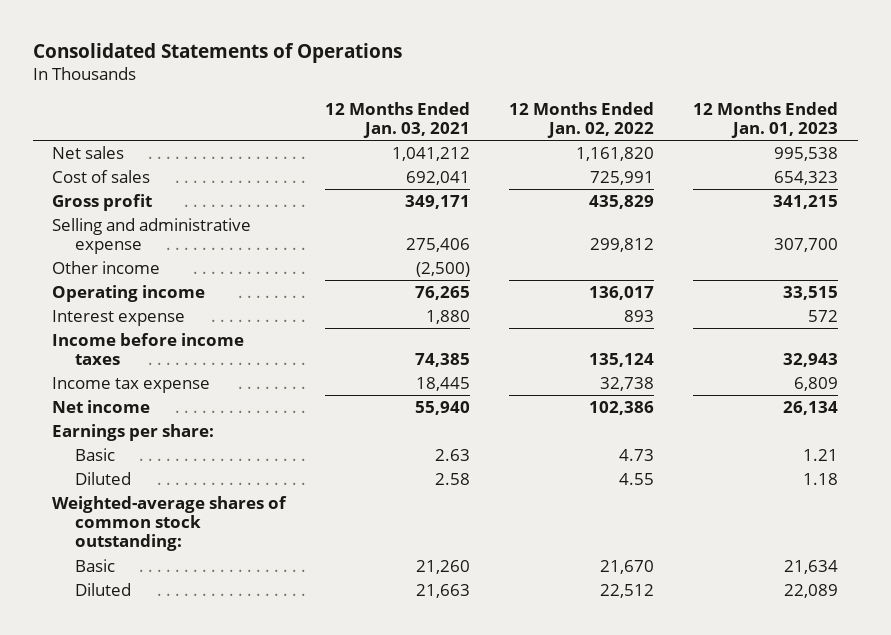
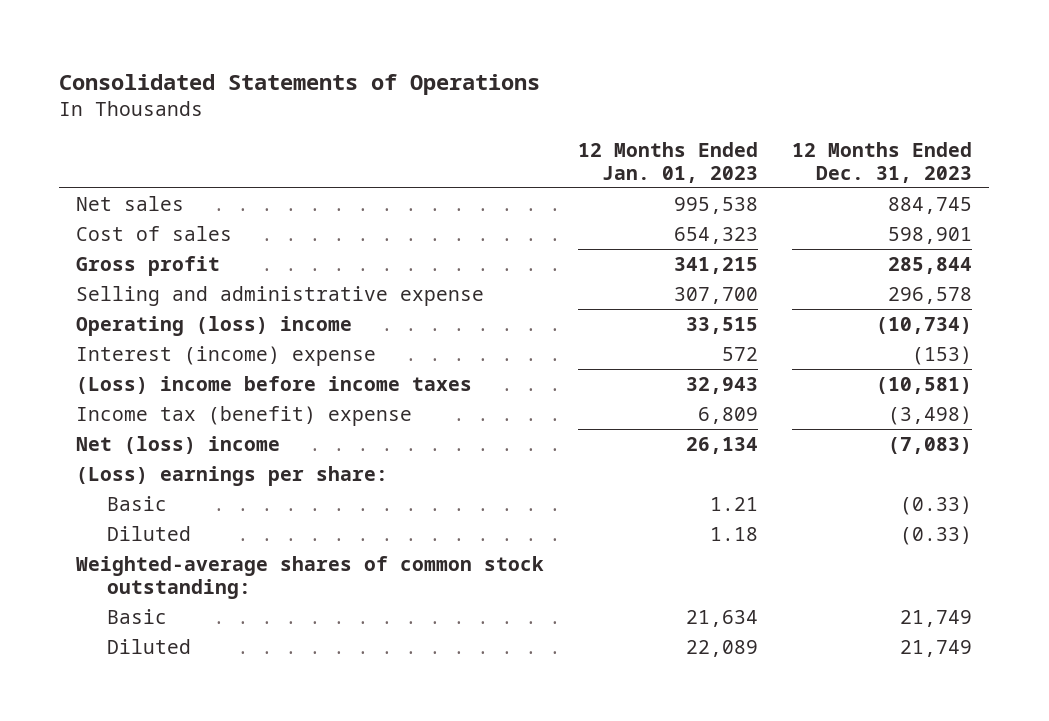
[325,101,471,138] 12 Months Ended Jan. 03, 2021 -> none
[509,101,655,138] 12 Months Ended Jan. 02, 2022 -> none
none -> [792,142,973,183] 12 Months Ended Dec. 31, 2023
[52,260,161,274] Other income -> none
[52,284,206,302] Operating income -> [76,316,353,337] Operating (loss) income
[52,309,186,326] Interest expense -> [76,346,377,367] Interest (income) expense
[52,332,245,366] Income before income taxes -> [76,376,473,395] (Loss) income before income taxes
[52,376,211,393] Income tax expense -> [76,406,413,427] Income tax (benefit) expense
[52,399,151,413] Net income -> [76,436,281,455] Net (loss) income
[52,423,215,441] Earnings per share: -> [76,466,389,487] (Loss) earnings per share:

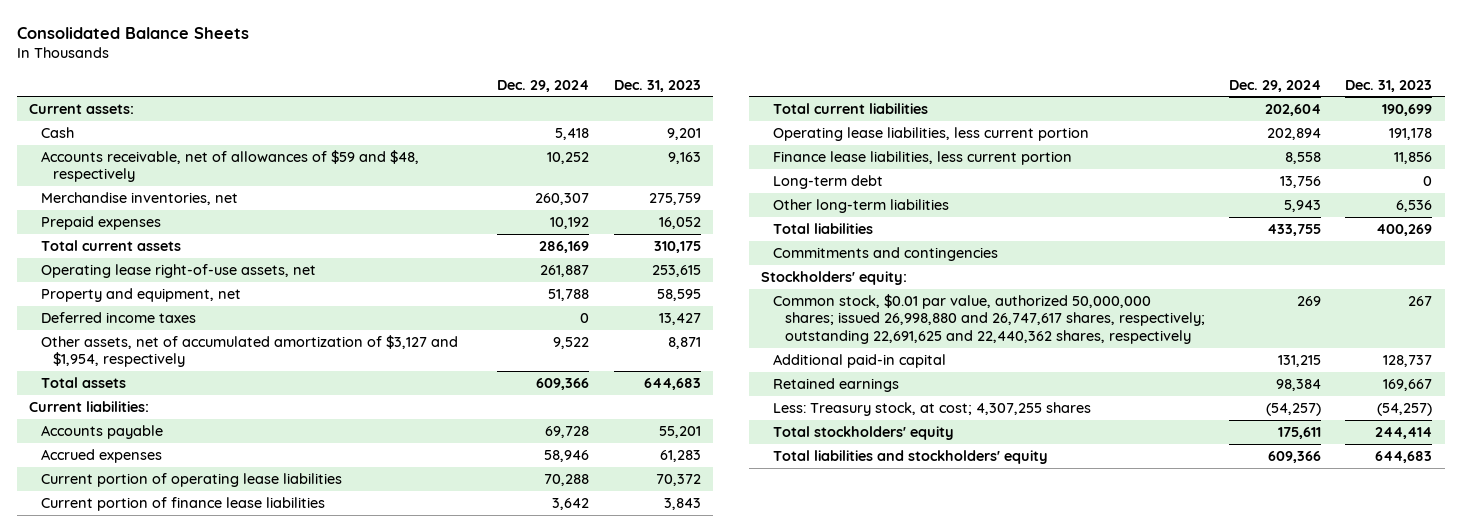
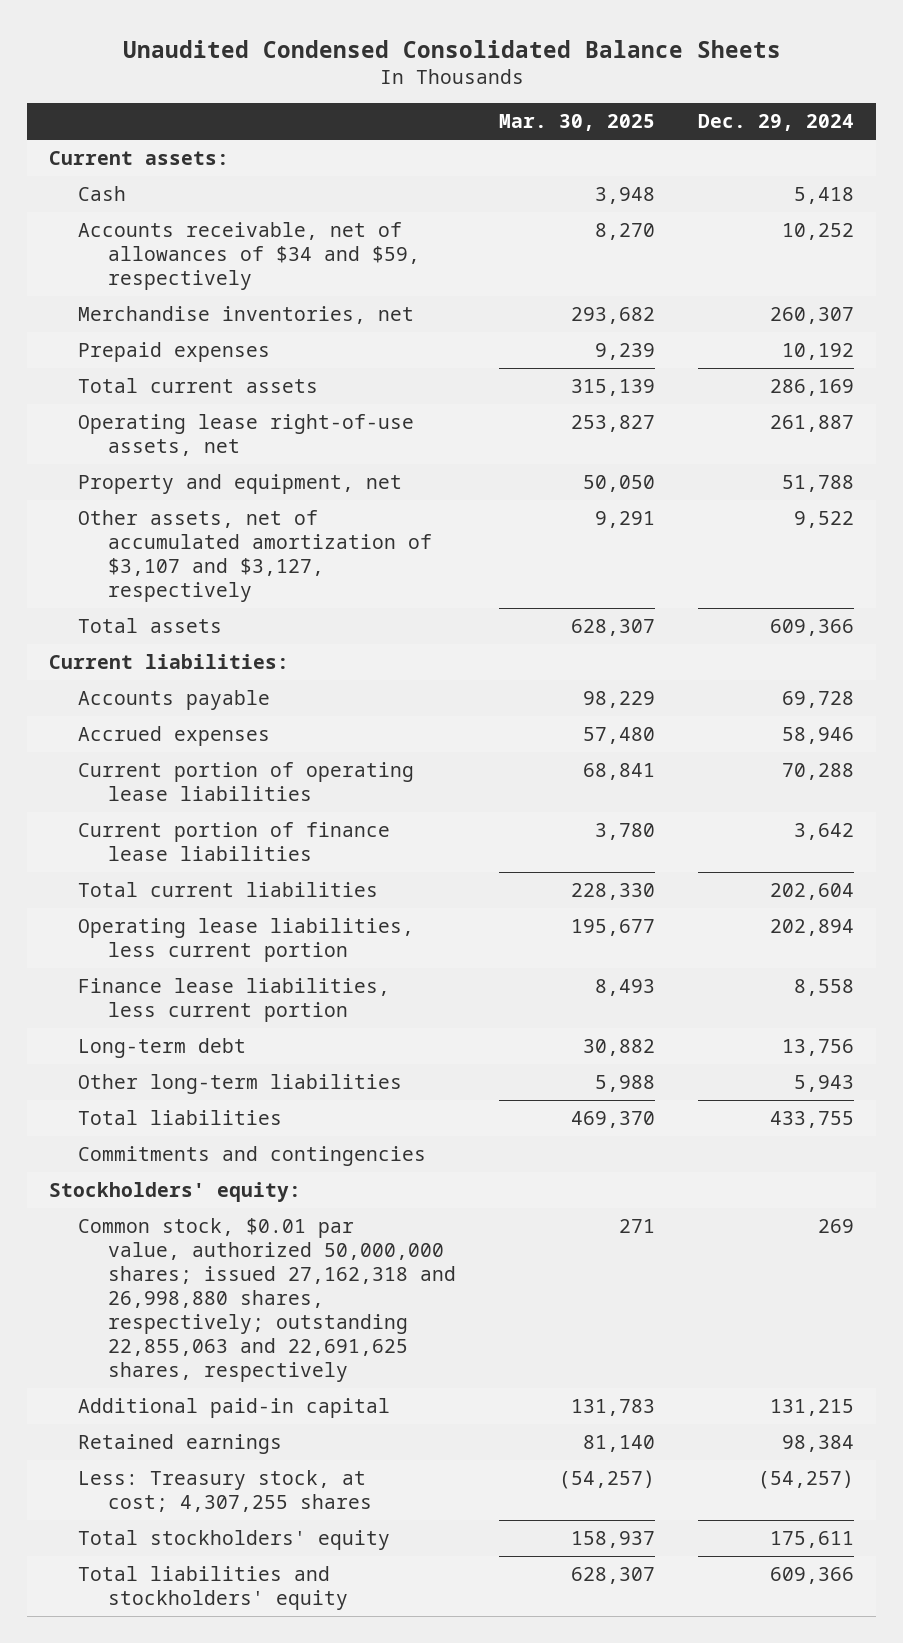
[16,27,249,40] Consolidated Balance Sheets -> [122,39,781,58] Unaudited Condensed Consolidated Balance Sheets
[613,79,701,92] Dec. 31, 2023 -> none
none -> [499,114,656,132] Mar. 30, 2025
[40,149,419,183] Accounts receivable, net of allowances of $59 and $48, respectively -> [78,222,420,291] Accounts receivable, net of allowances of $34 and $59, respectively
[40,311,196,323] Deferred income taxes -> none
[40,334,458,368] Other assets, net of accumulated amortization of $3,127 and $1,954, respectively -> [78,510,432,603] Other assets, net of accumulated amortization of $3,107 and $3,127, respectively
[772,293,1206,344] Common stock, $0.01 par value, authorized 50,000,000 shares; issued 26,998,880 and 26,747,617 shares, respectively; outstanding 22,691,625 and 22,440,362 shares, respectively -> [78,1218,456,1383] Common stock, $0.01 par value, authorized 50,000,000 shares; issued 27,162,318 and 26,998,880 shares, respectively; outstanding 22,855,063 and 22,691,625 shares, respectively

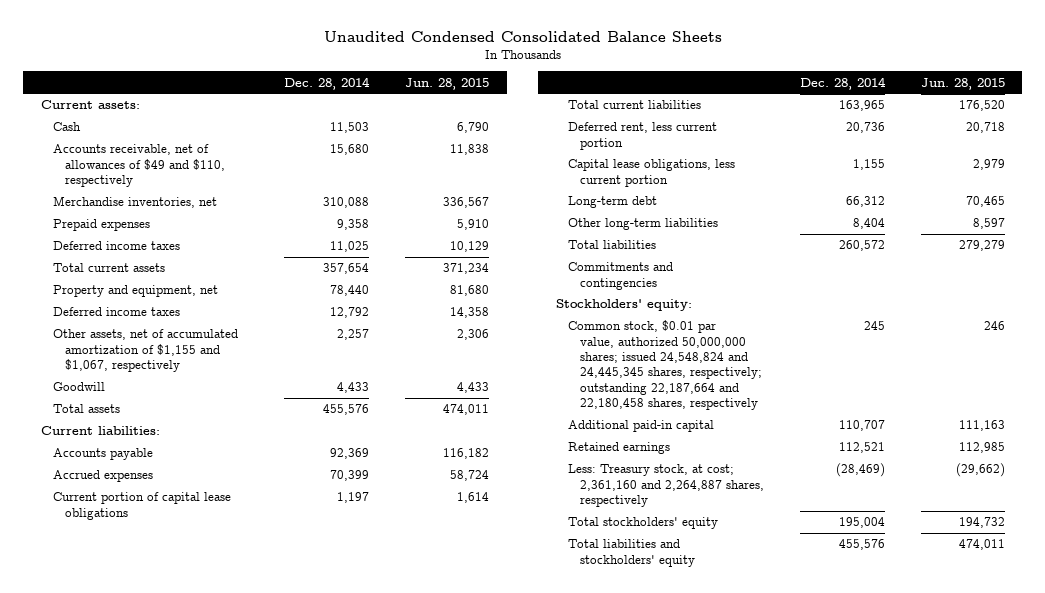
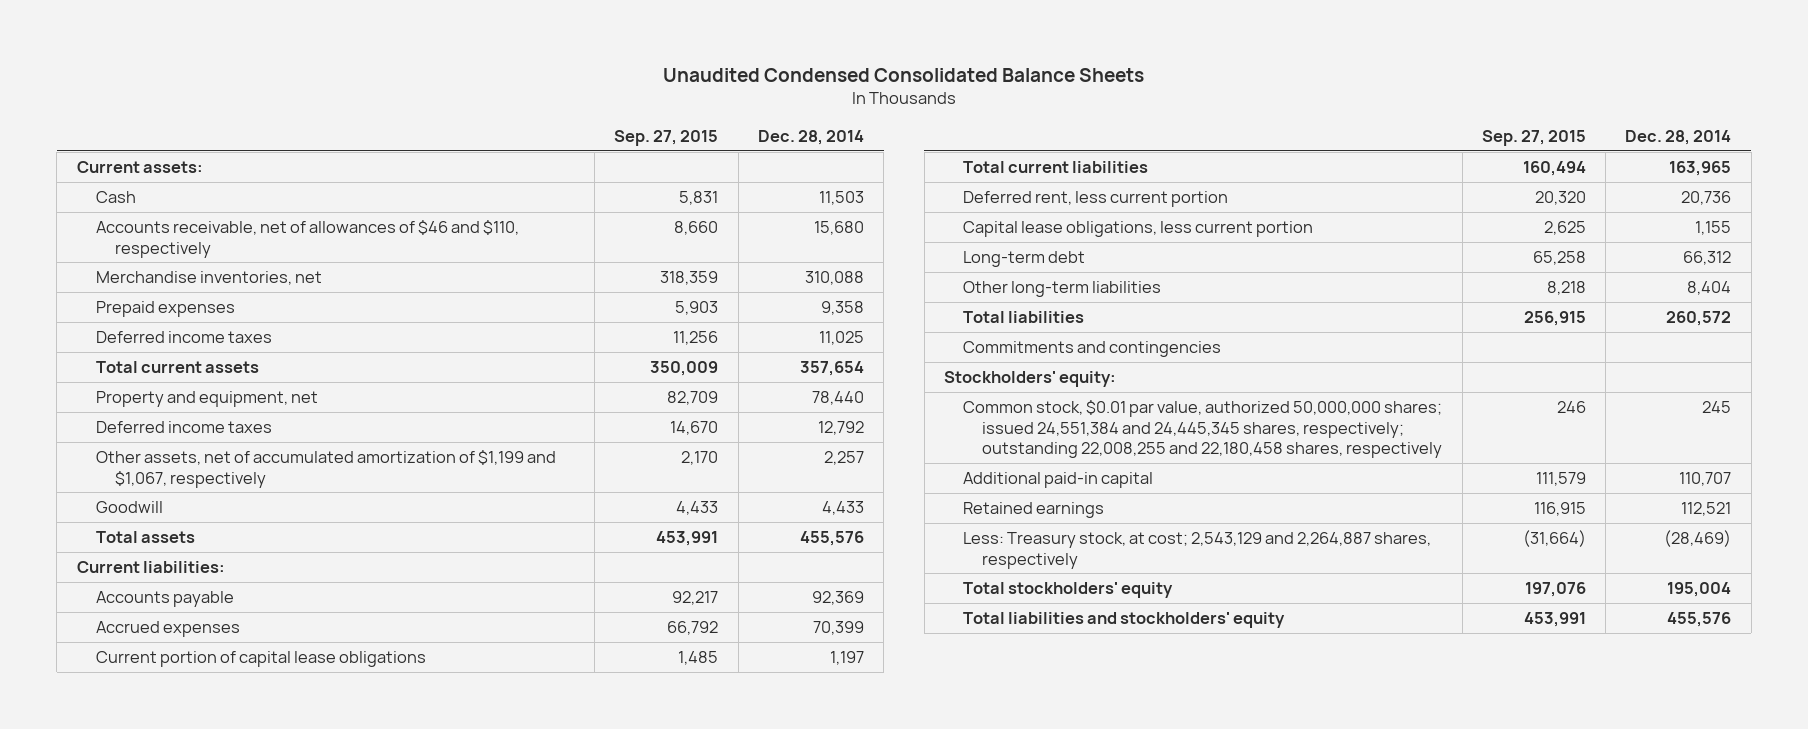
[405,77,490,90] Jun. 28, 2015 -> none
none -> [614,129,719,146] Sep. 27, 2015
[52,144,225,188] Accounts receivable, net of allowances of $49 and $110, respectively -> [95,219,519,258] Accounts receivable, net of allowances of $46 and $110, respectively
[52,329,238,373] Other assets, net of accumulated amortization of $1,155 and $1,067, respectively -> [95,449,556,488] Other assets, net of accumulated amortization of $1,199 and $1,067, respectively
[568,320,763,411] Common stock, $0.01 par value, authorized 50,000,000 shares; issued 24,548,824 and 24,445,345 shares, respectively; outstanding 22,187,664 and 22,180,458 shares, respectively -> [963,399,1443,459] Common stock, $0.01 par value, authorized 50,000,000 shares; issued 24,551,384 and 24,445,345 shares, respectively; outstanding 22,008,255 and 22,180,458 shares, respectively
[568,464,765,508] Less: Treasury stock, at cost; 2,361,160 and 2,264,887 shares, respectively -> [963,531,1432,569] Less: Treasury stock, at cost; 2,543,129 and 2,264,887 shares, respectively

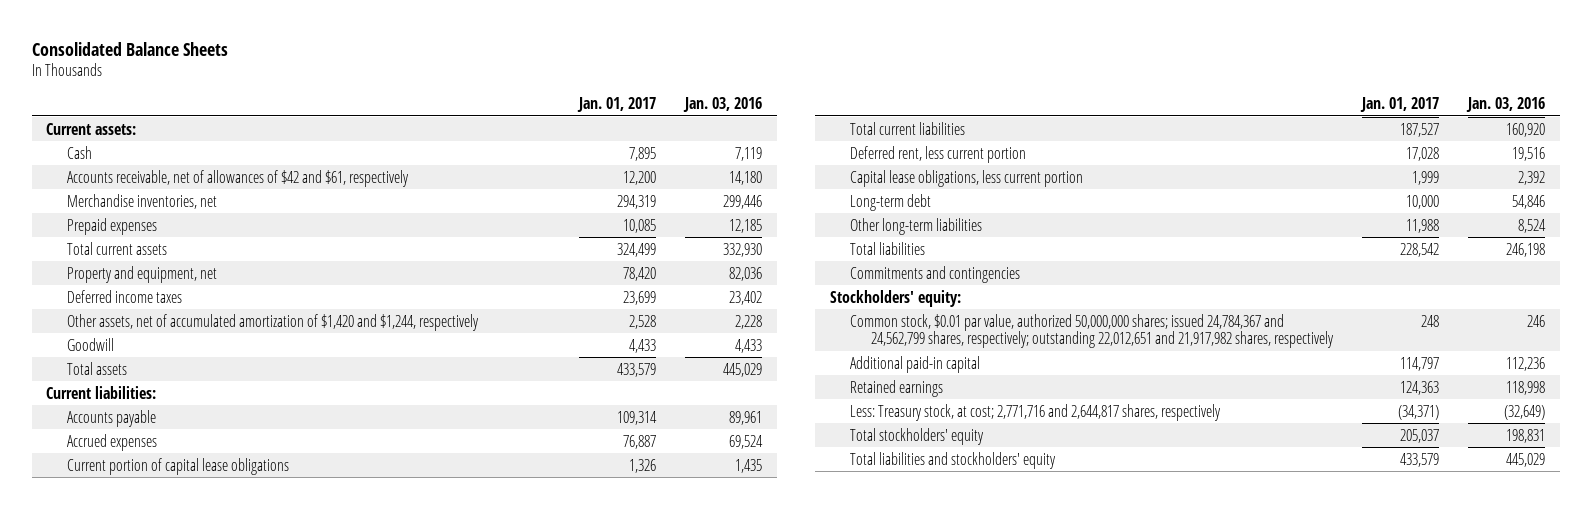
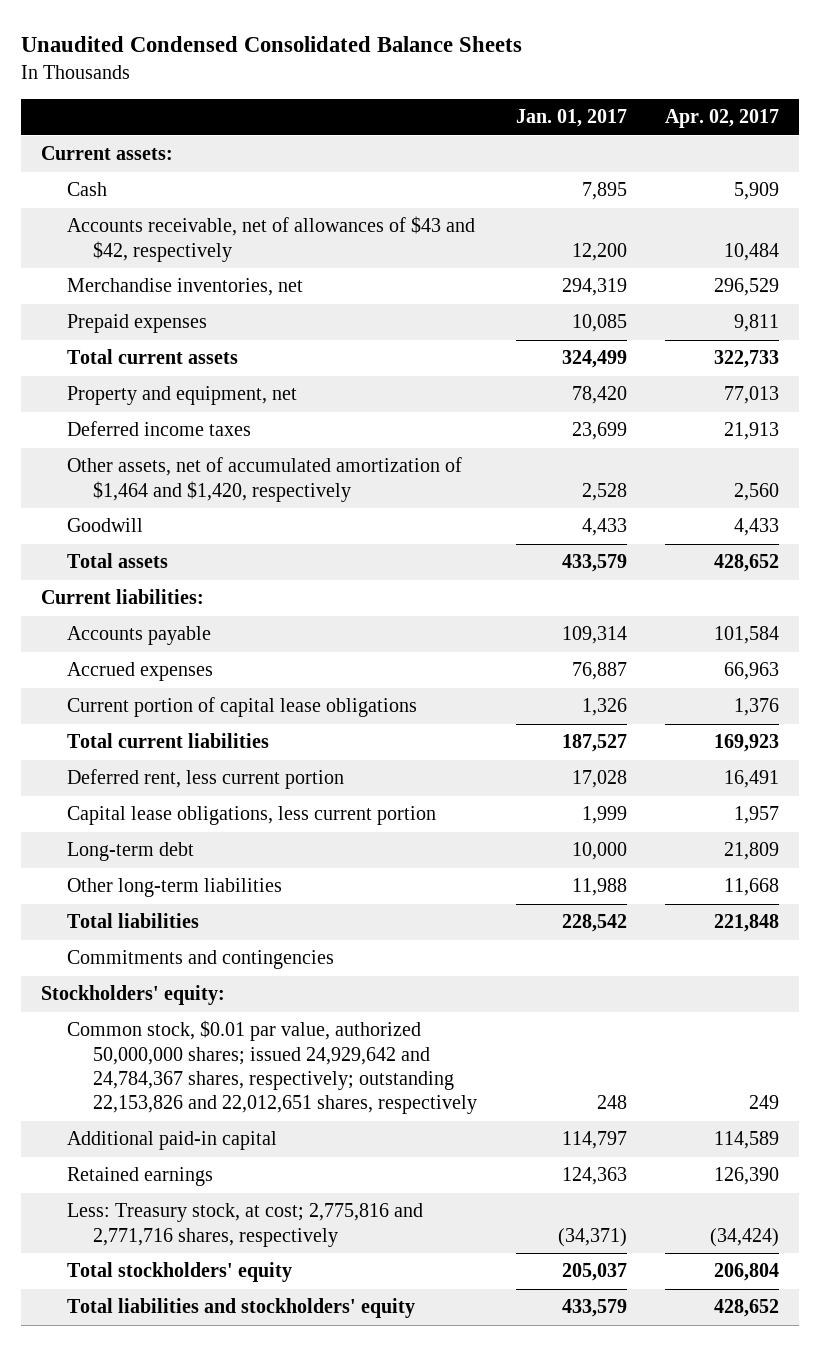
[31,41,228,56] Consolidated Balance Sheets -> [21,36,523,53] Unaudited Condensed Consolidated Balance Sheets
[683,96,763,112] Jan. 03, 2016 -> none
none -> [665,109,780,129] Apr. 02, 2017
[67,169,410,187] Accounts receivable, net of allowances of $42 and $61, respectively -> [66,216,475,262] Accounts receivable, net of allowances of $43 and $42, respectively
[67,313,480,331] Other assets, net of accumulated amortization of $1,420 and $1,244, respectively -> [66,457,462,502] Other assets, net of accumulated amortization of $1,464 and $1,420, respectively
[850,313,1334,349] Common stock, $0.01 par value, authorized 50,000,000 shares; issued 24,784,367 and 24,562,799 shares, respectively; outstanding 22,012,651 and 21,917,982 shares, respectively -> [66,1020,477,1115] Common stock, $0.01 par value, authorized 50,000,000 shares; issued 24,929,642 and 24,784,367 shares, respectively; outstanding 22,153,826 and 22,012,651 shares, respectively
[850,403,1222,421] Less: Treasury stock, at cost; 2,771,716 and 2,644,817 shares, respectively -> [66,1203,423,1247] Less: Treasury stock, at cost; 2,775,816 and 2,771,716 shares, respectively

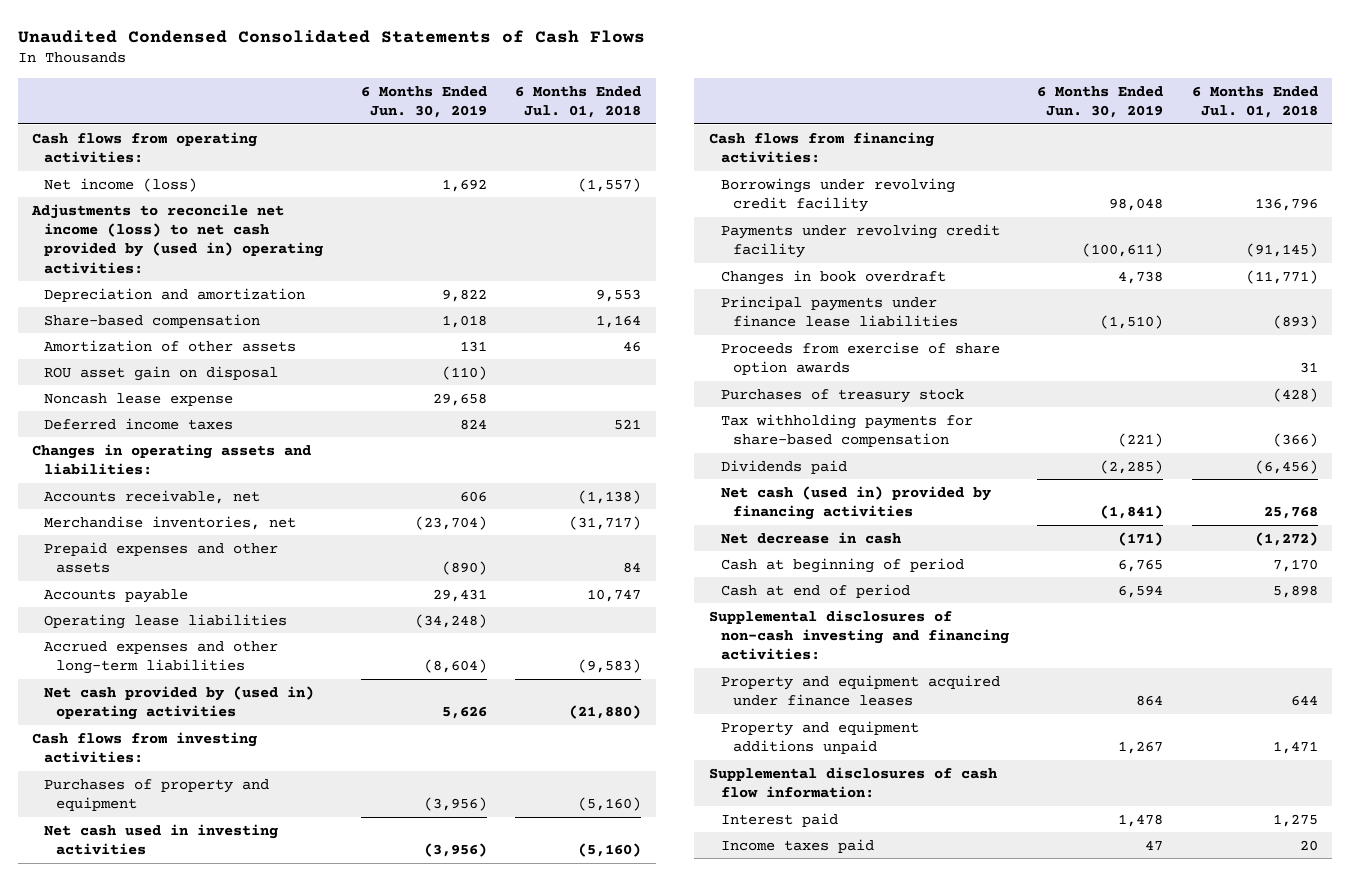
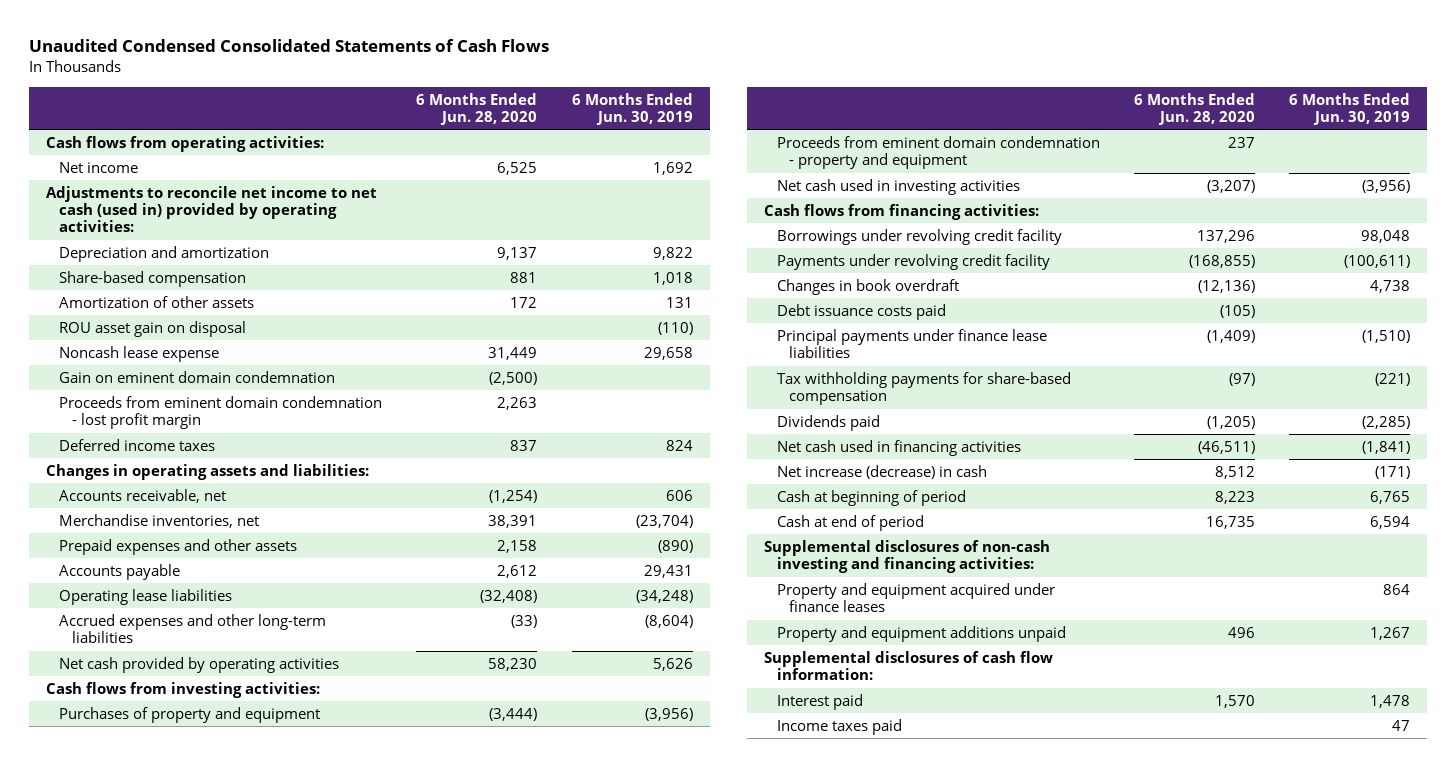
[515,85,642,118] 6 Months Ended Jul. 01, 2018 -> none
none -> [416,92,538,125] 6 Months Ended Jun. 28, 2020
[43,177,197,192] Net income (loss) -> [59,161,139,173] Net income
[31,203,323,274] Adjustments to reconcile net income (loss) to net cash provided by (used in) operating activities: -> [46,185,378,233] Adjustments to reconcile net income to net cash (used in) provided by operating activities:
none -> [59,370,336,383] Gain on eminent domain condemnation
none -> [59,395,383,430] Proceeds from eminent domain condemnation - lost profit margin
[43,685,314,721] Net cash provided by (used in) operating activities -> [59,656,340,673] Net cash provided by operating activities
none -> [776,135,1100,170] Proceeds from eminent domain condemnation - property and equipment
none -> [776,303,946,320] Debt issuance costs paid
[720,341,1000,376] Proceeds from exercise of share option awards -> none
[720,388,964,403] Purchases of treasury stock -> none
[720,485,991,521] Net cash (used in) provided by financing activities -> [776,439,1021,456] Net cash used in financing activities
[720,531,901,544] Net decrease in cash -> [776,464,987,479] Net increase (decrease) in cash

